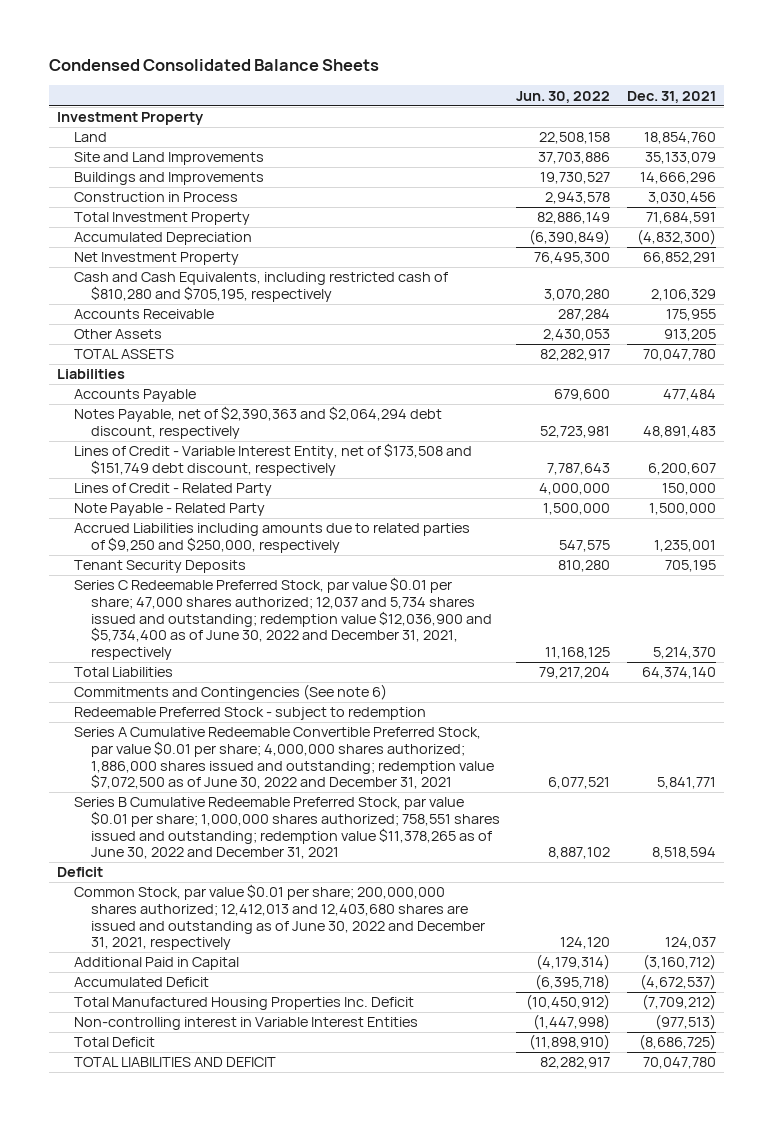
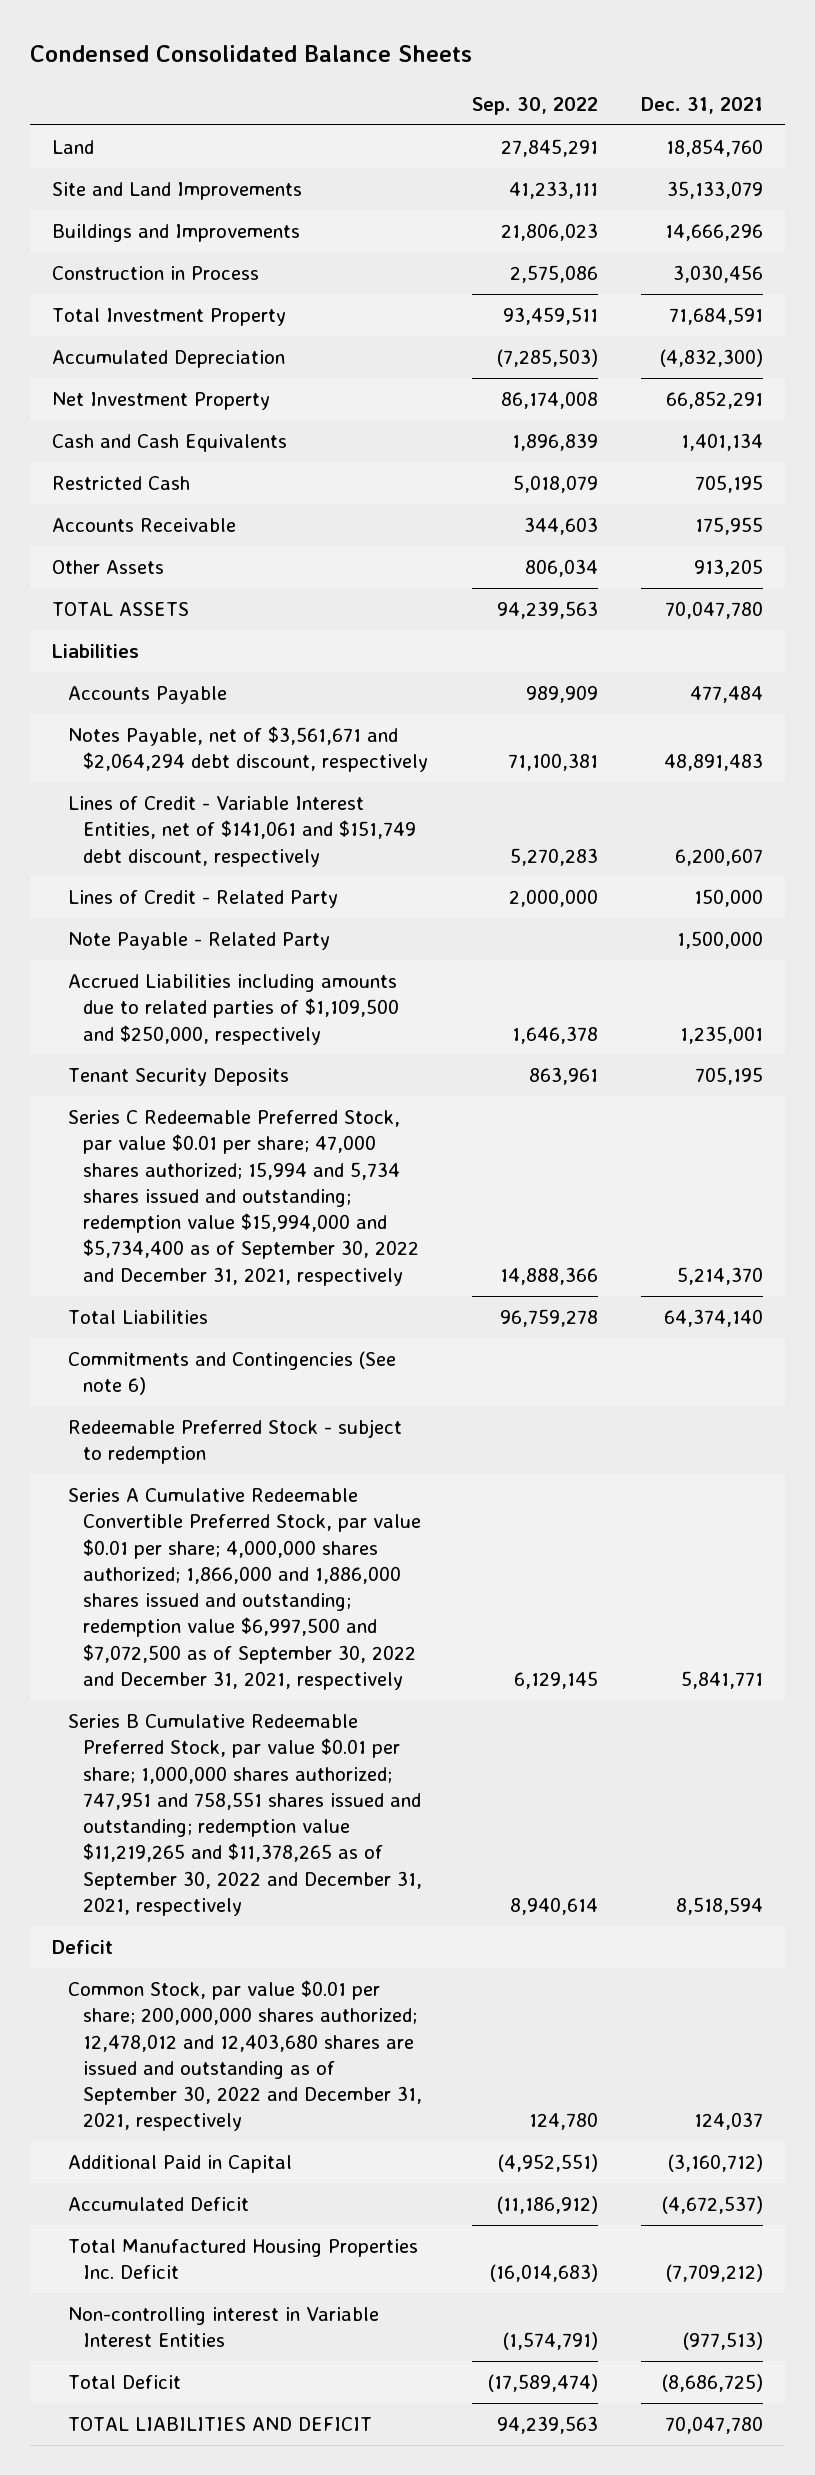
[516,90,611,103] Jun. 30, 2022 -> none
none -> [471,96,598,115] Sep. 30, 2022
[57,112,205,126] Investment Property -> none
[73,272,448,303] Cash and Cash Equivalents, including restricted cash of $810,280 and $705,195, respectively -> [51,433,287,452] Cash and Cash Equivalents
[650,289,716,302] 2,106,329 -> [680,432,763,451] 1,401,134
none -> [51,475,190,490] Restricted Cash
[73,406,442,440] Notes Payable, net of $2,390,363 and $2,064,294 debt discount, respectively -> [67,725,429,773] Notes Payable, net of $3,561,671 and $2,064,294 debt discount, respectively
[73,443,472,477] Lines of Credit - Variable Interest Entity, net of $173,508 and $151,749 debt discount, respectively -> [67,795,417,867] Lines of Credit - Variable Interest Entities, net of $141,061 and $151,749 debt discount, respectively
[73,523,470,554] Accrued Liabilities including amounts due to related parties of $9,250 and $250,000, respectively -> [67,973,400,1045] Accrued Liabilities including amounts due to related parties of $1,109,500 and $250,000, respectively
[73,577,492,661] Series C Redeemable Preferred Stock, par value $0.01 per share; 47,000 shares authorized; 12,037 and 5,734 shares issued and outstanding; redemption value $12,036,900 and $5,734,400 as of June 30, 2022 and December 31, 2021, respectively -> [67,1109,420,1286] Series C Redeemable Preferred Stock, par value $0.01 per share; 47,000 shares authorized; 15,994 and 5,734 shares issued and outstanding; redemption value $15,994,000 and $5,734,400 as of September 30, 2022 and December 31, 2021, respectively
[73,727,494,790] Series A Cumulative Redeemable Convertible Preferred Stock, par value $0.01 per share; 4,000,000 shares authorized; 1,886,000 shares issued and outstanding; redemption value $7,072,500 as of June 30, 2022 and December 31, 2021 -> [67,1487,422,1691] Series A Cumulative Redeemable Convertible Preferred Stock, par value $0.01 per share; 4,000,000 shares authorized; 1,866,000 and 1,886,000 shares issued and outstanding; redemption value $6,997,500 and $7,072,500 as of September 30, 2022 and December 31, 2021, respectively
[73,797,500,860] Series B Cumulative Redeemable Preferred Stock, par value $0.01 per share; 1,000,000 shares authorized; 758,551 shares issued and outstanding; redemption value $11,378,265 as of June 30, 2022 and December 31, 2021 -> [67,1713,423,1917] Series B Cumulative Redeemable Preferred Stock, par value $0.01 per share; 1,000,000 shares authorized; 747,951 and 758,551 shares issued and outstanding; redemption value $11,219,265 and $11,378,265 as of September 30, 2022 and December 31, 2021, respectively
[73,884,485,951] Common Stock, par value $0.01 per share; 200,000,000 shares authorized; 12,412,013 and 12,403,680 shares are issued and outstanding as of June 30, 2022 and December 31, 2021, respectively -> [67,1979,423,2132] Common Stock, par value $0.01 per share; 200,000,000 shares authorized; 12,478,012 and 12,403,680 shares are issued and outstanding as of September 30, 2022 and December 31, 2021, respectively

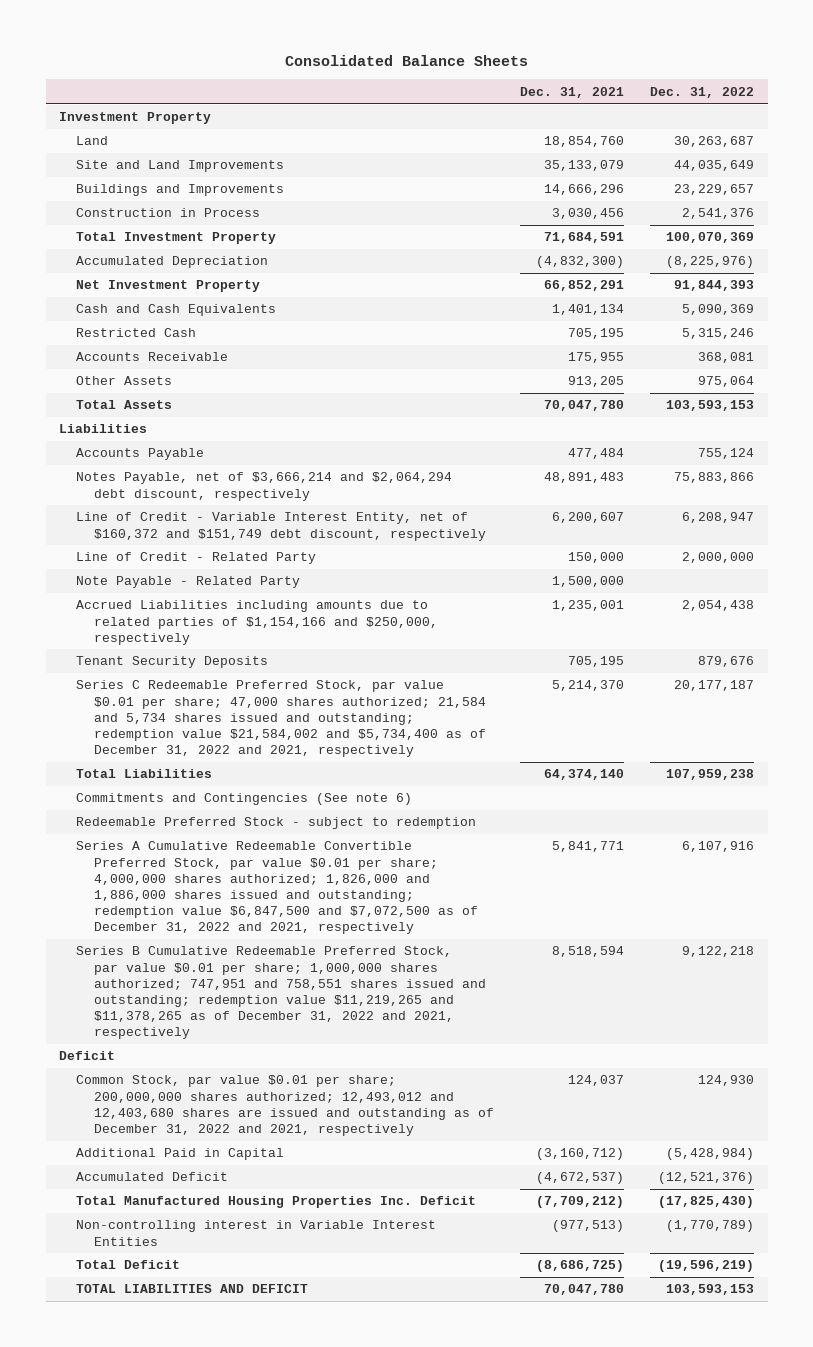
[30,45,473,63] Condensed Consolidated Balance Sheets -> [284,55,528,67] Consolidated Balance Sheets
[471,96,598,115] Sep. 30, 2022 -> none
none -> [650,86,755,98] Dec. 31, 2022
none -> [58,112,211,125] Investment Property
[51,601,189,616] TOTAL ASSETS -> [76,400,173,410] Total Assets
[67,725,429,773] Notes Payable, net of $3,561,671 and $2,064,294 debt discount, respectively -> [76,472,453,501] Notes Payable, net of $3,666,214 and $2,064,294 debt discount, respectively
[67,795,417,867] Lines of Credit - Variable Interest Entities, net of $141,061 and $151,749 debt discount, respectively -> [76,512,487,541] Line of Credit - Variable Interest Entity, net of $160,372 and $151,749 debt discount, respectively
[67,889,338,908] Lines of Credit - Related Party -> [76,552,317,565] Line of Credit - Related Party
[67,973,400,1045] Accrued Liabilities including amounts due to related parties of $1,109,500 and $250,000, respectively -> [76,600,439,645] Accrued Liabilities including amounts due to related parties of $1,154,166 and $250,000, respectively
[67,1109,420,1286] Series C Redeemable Preferred Stock, par value $0.01 per share; 47,000 shares authorized; 15,994 and 5,734 shares issued and outstanding; redemption value $15,994,000 and $5,734,400 as of September 30, 2022 and December 31, 2021, respectively -> [76,680,487,757] Series C Redeemable Preferred Stock, par value $0.01 per share; 47,000 shares authorized; 21,584 and 5,734 shares issued and outstanding; redemption value $21,584,002 and $5,734,400 as of December 31, 2022 and 2021, respectively
[67,1487,422,1691] Series A Cumulative Redeemable Convertible Preferred Stock, par value $0.01 per share; 4,000,000 shares authorized; 1,866,000 and 1,886,000 shares issued and outstanding; redemption value $6,997,500 and $7,072,500 as of September 30, 2022 and December 31, 2021, respectively -> [76,841,479,934] Series A Cumulative Redeemable Convertible Preferred Stock, par value $0.01 per share; 4,000,000 shares authorized; 1,826,000 and 1,886,000 shares issued and outstanding; redemption value $6,847,500 and $7,072,500 as of December 31, 2022 and 2021, respectively
[67,1713,423,1917] Series B Cumulative Redeemable Preferred Stock, par value $0.01 per share; 1,000,000 shares authorized; 747,951 and 758,551 shares issued and outstanding; redemption value $11,219,265 and $11,378,265 as of September 30, 2022 and December 31, 2021, respectively -> [76,946,487,1039] Series B Cumulative Redeemable Preferred Stock, par value $0.01 per share; 1,000,000 shares authorized; 747,951 and 758,551 shares issued and outstanding; redemption value $11,219,265 and $11,378,265 as of December 31, 2022 and 2021, respectively
[67,1979,423,2132] Common Stock, par value $0.01 per share; 200,000,000 shares authorized; 12,478,012 and 12,403,680 shares are issued and outstanding as of September 30, 2022 and December 31, 2021, respectively -> [76,1075,495,1136] Common Stock, par value $0.01 per share; 200,000,000 shares authorized; 12,493,012 and 12,403,680 shares are issued and outstanding as of December 31, 2022 and 2021, respectively

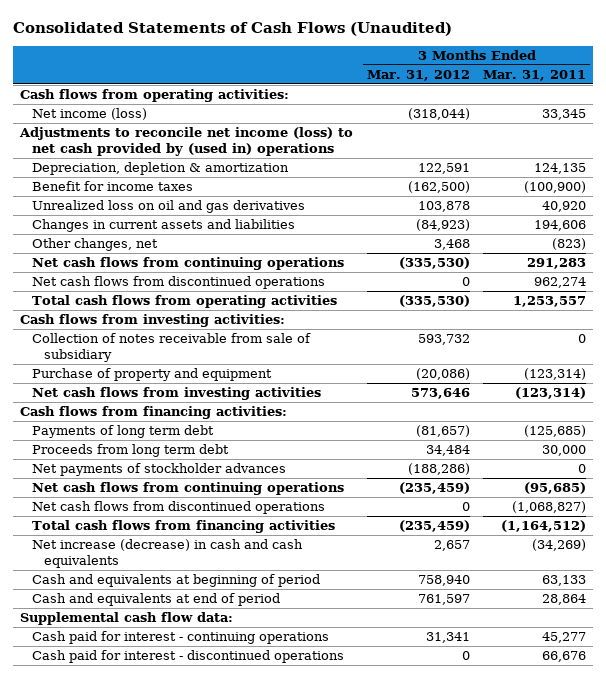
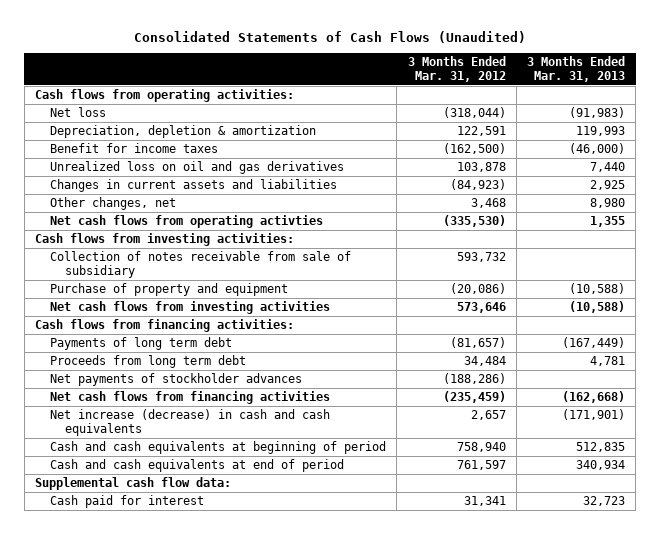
[483,69,587,81] Mar. 31, 2011 -> none
none -> [526,56,625,82] 3 Months Ended Mar. 31, 2013
[18,127,353,156] Adjustments to reconcile net income (loss) to net cash provided by (used in) operations -> none
[31,108,147,121] Net income (loss) -> [50,106,107,117] Net loss
[31,257,344,271] Net cash flows from continuing operations -> none
[31,276,325,290] Net cash flows from discontinued operations -> none
[31,295,337,309] Total cash flows from operating activities -> [50,214,324,228] Net cash flows from operating activties
[31,482,344,496] Net cash flows from continuing operations -> none
[31,501,325,515] Net cash flows from discontinued operations -> none
[31,520,335,534] Total cash flows from financing activities -> [50,390,331,404] Net cash flows from financing activities
[31,574,320,588] Cash and equivalents at beginning of period -> [50,440,387,454] Cash and cash equivalents at beginning of period
[31,593,280,607] Cash and equivalents at end of period -> [50,458,345,472] Cash and cash equivalents at end of period
[31,650,344,664] Cash paid for interest - discontinued operations -> none
[31,631,329,645] Cash paid for interest - continuing operations -> [50,494,205,508] Cash paid for interest

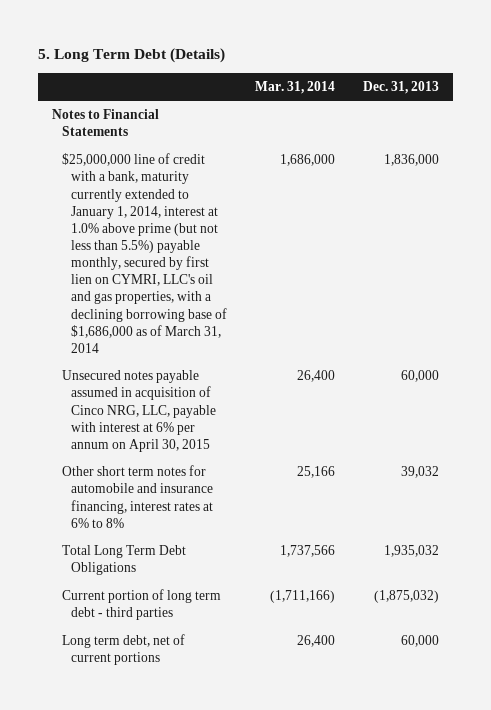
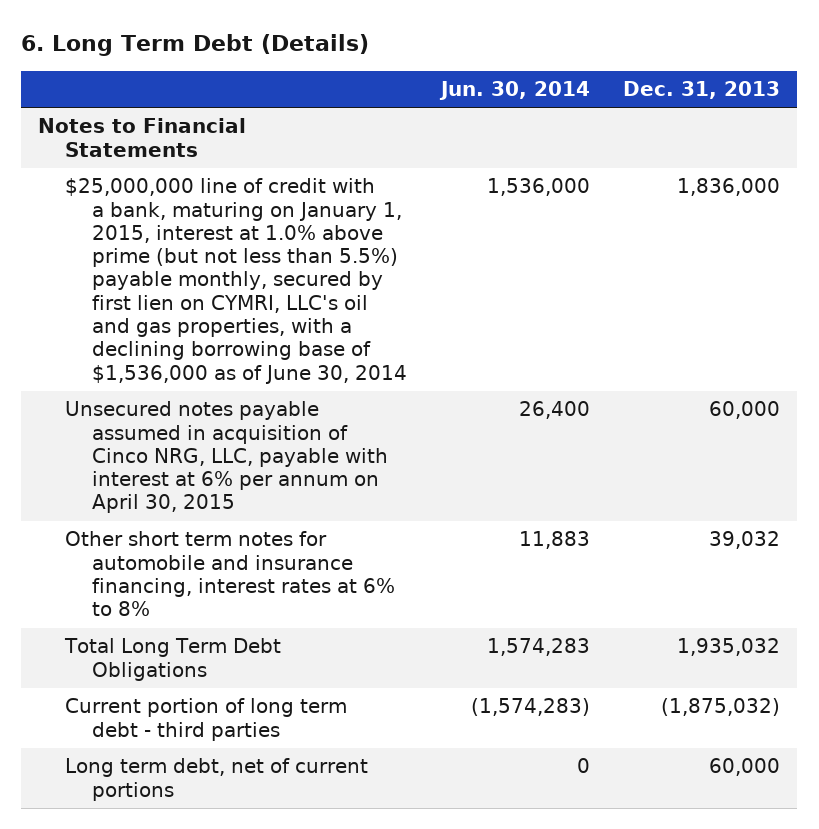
[38,48,226,64] 5. Long Term Debt (Details) -> [21,34,370,57] 6. Long Term Debt (Details)
[255,80,336,94] Mar. 31, 2014 -> none
none -> [438,81,590,101] Jun. 30, 2014
[61,153,228,353] $25,000,000 line of credit with a bank, maturity currently extended to January 1, 2014, interest at 1.0% above prime (but not less than 5.5%) payable monthly, secured by first lien on CYMRI, LLC's oil and gas properties, with a declining borrowing base of $1,686,000 as of March 31, 2014 -> [65,178,408,384] $25,000,000 line of credit with a bank, maturing on January 1, 2015, interest at 1.0% above prime (but not less than 5.5%) payable monthly, secured by first lien on CYMRI, LLC's oil and gas properties, with a declining borrowing base of $1,536,000 as of June 30, 2014

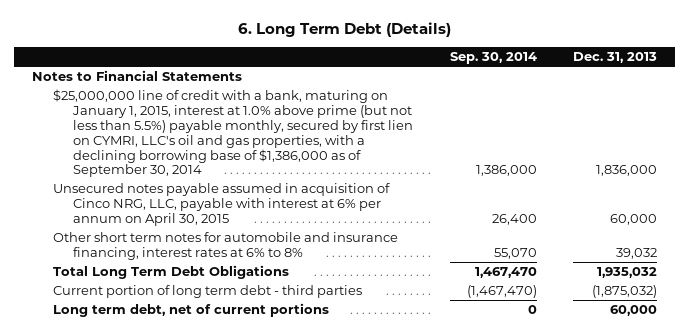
[438,81,590,101] Jun. 30, 2014 -> none
none -> [449,52,537,65] Sep. 30, 2014
[65,178,408,384] $25,000,000 line of credit with a bank, maturing on January 1, 2015, interest at 1.0% above prime (but not less than 5.5%) payable monthly, secured by first lien on CYMRI, LLC's oil and gas properties, with a declining borrowing base of $1,536,000 as of June 30, 2014 -> [52,89,414,178] $25,000,000 line of credit with a bank, maturing on January 1, 2015, interest at 1.0% above prime (but not less than 5.5%) payable monthly, secured by first lien on CYMRI, LLC's oil and gas properties, with a declining borrowing base of $1,386,000 as of September 30, 2014

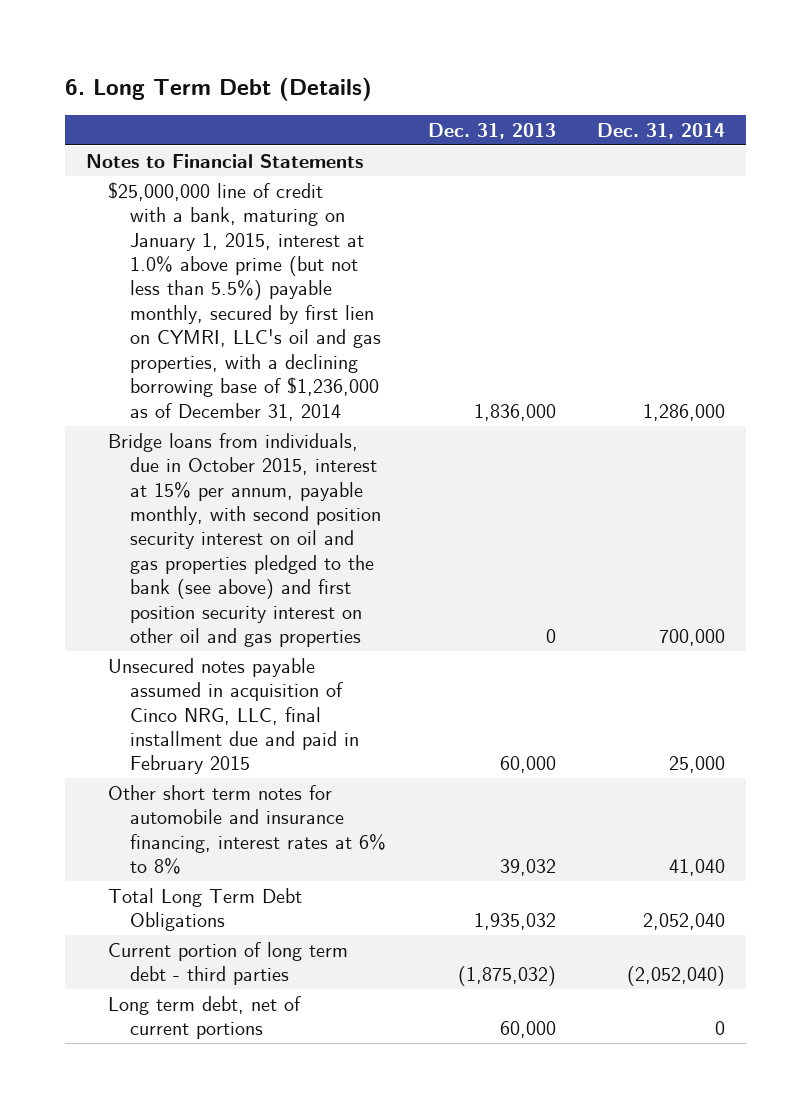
[449,52,537,65] Sep. 30, 2014 -> none
none -> [597,122,726,139] Dec. 31, 2014
[52,89,414,178] $25,000,000 line of credit with a bank, maturing on January 1, 2015, interest at 1.0% above prime (but not less than 5.5%) payable monthly, secured by first lien on CYMRI, LLC's oil and gas properties, with a declining borrowing base of $1,386,000 as of September 30, 2014 -> [107,181,381,421] $25,000,000 line of credit with a bank, maturing on January 1, 2015, interest at 1.0% above prime (but not less than 5.5%) payable monthly, secured by first lien on CYMRI, LLC's oil and gas properties, with a declining borrowing base of $1,236,000 as of December 31, 2014
[52,183,390,226] Unsecured notes payable assumed in acquisition of Cinco NRG, LLC, payable with interest at 6% per annum on April 30, 2015 -> [107,432,381,648] Bridge loans from individuals, due in October 2015, interest at 15% per annum, payable monthly, with second position security interest on oil and gas properties pledged to the bank (see above) and first position security interest on other oil and gas properties
[609,213,657,225] 60,000 -> [545,629,556,644] 0
none -> [107,657,359,775] Unsecured notes payable assumed in acquisition of Cinco NRG, LLC, final installment due and paid in February 2015

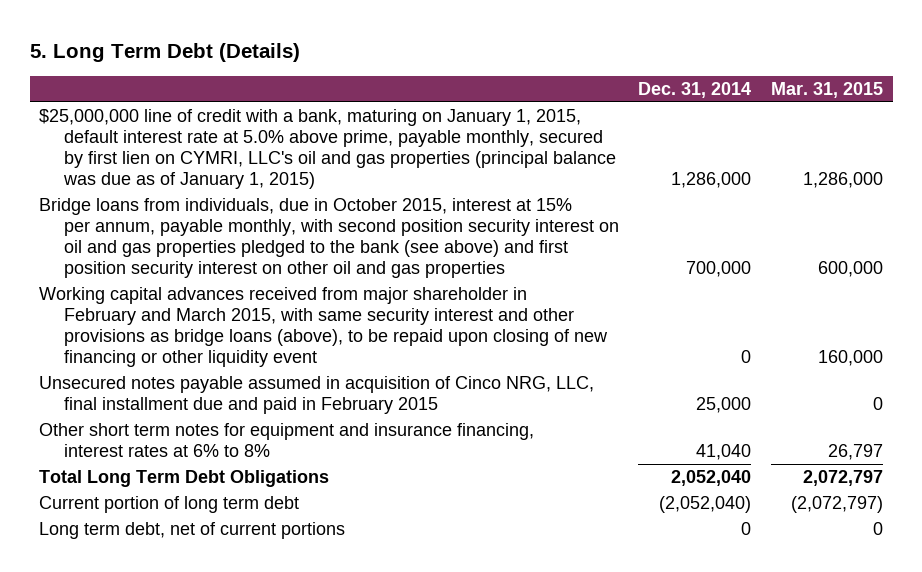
[65,77,373,102] 6. Long Term Debt (Details) -> [29,42,300,62] 5. Long Term Debt (Details)
[427,122,556,139] Dec. 31, 2013 -> none
none -> [770,81,883,98] Mar. 31, 2015
[85,153,363,168] Notes to Financial Statements -> none
[107,181,381,421] $25,000,000 line of credit with a bank, maturing on January 1, 2015, interest at 1.0% above prime (but not less than 5.5%) payable monthly, secured by first lien on CYMRI, LLC's oil and gas properties, with a declining borrowing base of $1,236,000 as of December 31, 2014 -> [39,109,616,190] $25,000,000 line of credit with a bank, maturing on January 1, 2015, default interest rate at 5.0% above prime, payable monthly, secured by first lien on CYMRI, LLC's oil and gas properties (principal balance was due as of January 1, 2015)
none -> [39,287,608,368] Working capital advances received from major shareholder in February and March 2015, with same security interest and other provisions as bridge loans (above), to be repaid upon closing of new financing or other liquidity event
[107,784,386,874] Other short term notes for automobile and insurance financing, interest rates at 6% to 8% -> [39,423,535,458] Other short term notes for equipment and insurance financing, interest rates at 6% to 8%
[107,941,348,986] Current portion of long term debt - third parties -> [39,496,300,514] Current portion of long term debt

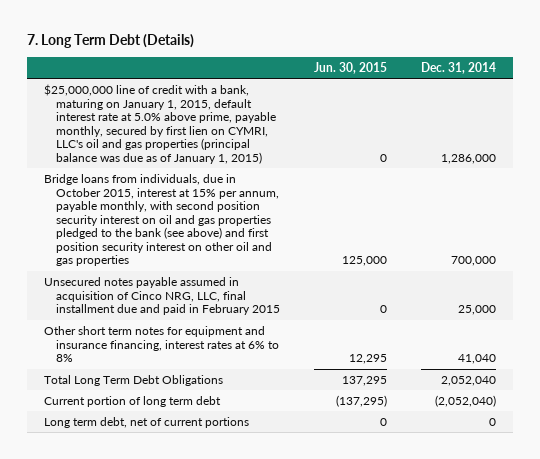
[29,42,300,62] 5. Long Term Debt (Details) -> [26,34,194,49] 7. Long Term Debt (Details)
[770,81,883,98] Mar. 31, 2015 -> none
none -> [313,61,387,74] Jun. 30, 2015
[39,287,608,368] Working capital advances received from major shareholder in February and March 2015, with same security interest and other provisions as bridge loans (above), to be repaid upon closing of new financing or other liquidity event -> none

